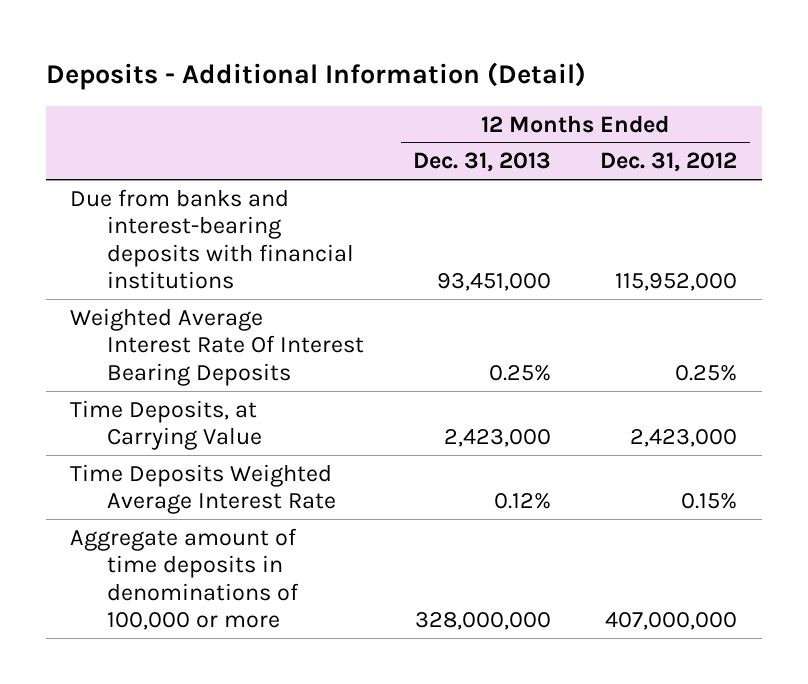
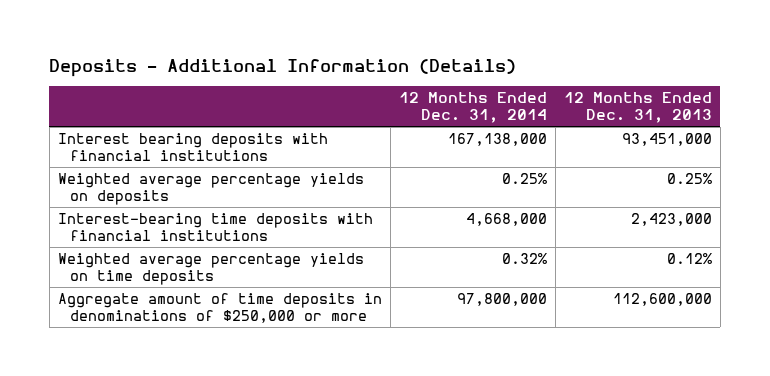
[45,61,586,90] Deposits - Additional Information (Detail) -> [49,58,517,77] Deposits - Additional Information (Details)
[600,152,738,173] Dec. 31, 2012 -> none
none -> [398,92,547,124] 12 Months Ended Dec. 31, 2014
[70,188,355,290] Due from banks and interest-bearing deposits with financial institutions -> [57,133,328,161] Interest bearing deposits with financial institutions
[70,307,365,386] Weighted Average Interest Rate Of Interest Bearing Deposits -> [57,173,364,205] Weighted average percentage yields on deposits
[70,399,263,451] Time Deposits, at Carrying Value -> [57,213,373,241] Interest-bearing time deposits with financial institutions
[70,463,337,515] Time Deposits Weighted Average Interest Rate -> [57,253,364,285] Weighted average percentage yields on time deposits
[70,527,300,631] Aggregate amount of time deposits in denominations of 100,000 or more -> [57,293,382,323] Aggregate amount of time deposits in denominations of $250,000 or more
[415,612,552,631] 328,000,000 -> [612,293,712,307] 112,600,000

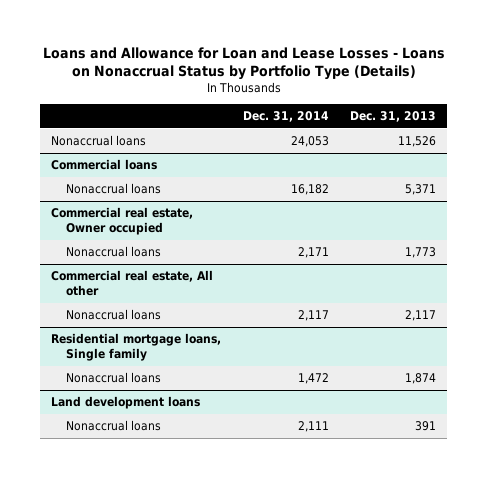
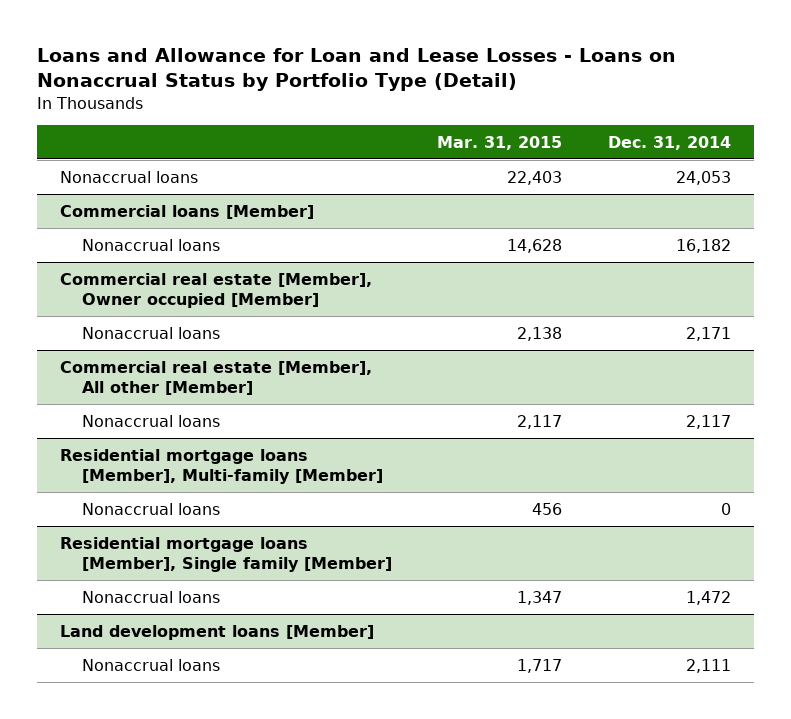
[42,47,445,81] Loans and Allowance for Loan and Lease Losses - Loans on Nonaccrual Status by Portfolio Type (Details) -> [36,47,676,91] Loans and Allowance for Loan and Lease Losses - Loans on Nonaccrual Status by Portfolio Type (Detail)
[350,111,437,123] Dec. 31, 2013 -> none
none -> [437,135,563,150] Mar. 31, 2015
[50,159,157,171] Commercial loans -> [59,204,314,219] Commercial loans [Member]
[50,207,193,235] Commercial real estate, Owner occupied -> [59,272,372,309] Commercial real estate [Member], Owner occupied [Member]
[50,270,213,296] Commercial real estate, All other -> [59,360,372,396] Commercial real estate [Member], All other [Member]
none -> [59,448,383,485] Residential mortgage loans [Member], Multi-family [Member]
none -> [81,502,220,515] Nonaccrual loans
[50,333,221,361] Residential mortgage loans, Single family -> [59,536,392,573] Residential mortgage loans [Member], Single family [Member]
[50,396,200,410] Land development loans -> [59,624,374,640] Land development loans [Member]

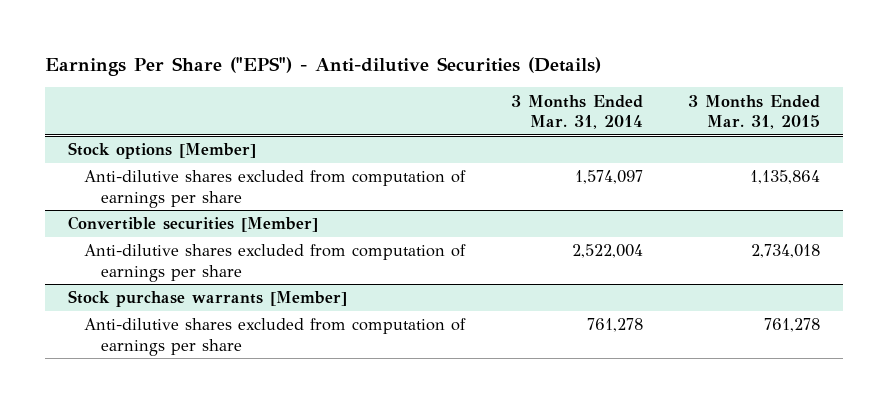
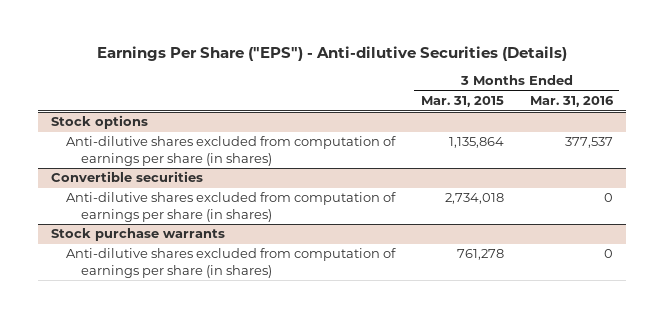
[510,94,643,130] 3 Months Ended Mar. 31, 2014 -> none
none -> [529,96,614,108] Mar. 31, 2016
[67,142,256,160] Stock options [Member] -> [51,115,149,130] Stock options
[84,170,467,208] Anti-dilutive shares excluded from computation of earnings per share -> [65,136,396,166] Anti-dilutive shares excluded from computation of earnings per share (in shares)
[67,216,318,233] Convertible securities [Member] -> [51,171,204,183] Convertible securities
[84,244,467,282] Anti-dilutive shares excluded from computation of earnings per share -> [65,192,396,222] Anti-dilutive shares excluded from computation of earnings per share (in shares)
[67,290,347,308] Stock purchase warrants [Member] -> [51,228,226,242] Stock purchase warrants
[84,318,467,356] Anti-dilutive shares excluded from computation of earnings per share -> [65,248,396,278] Anti-dilutive shares excluded from computation of earnings per share (in shares)

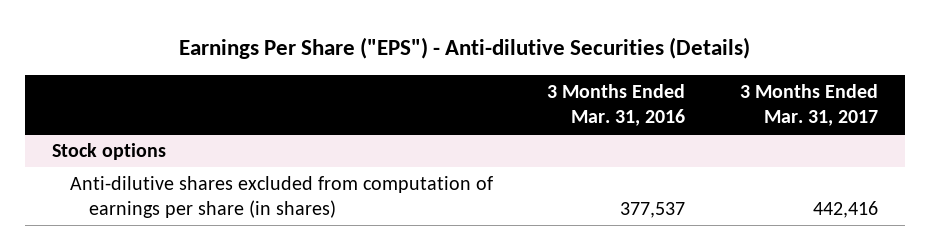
[420,96,504,108] Mar. 31, 2015 -> none
none -> [739,83,878,127] 3 Months Ended Mar. 31, 2017
[51,171,204,183] Convertible securities -> none
[65,192,396,222] Anti-dilutive shares excluded from computation of earnings per share (in shares) -> none
[51,228,226,242] Stock purchase warrants -> none
[65,248,396,278] Anti-dilutive shares excluded from computation of earnings per share (in shares) -> none

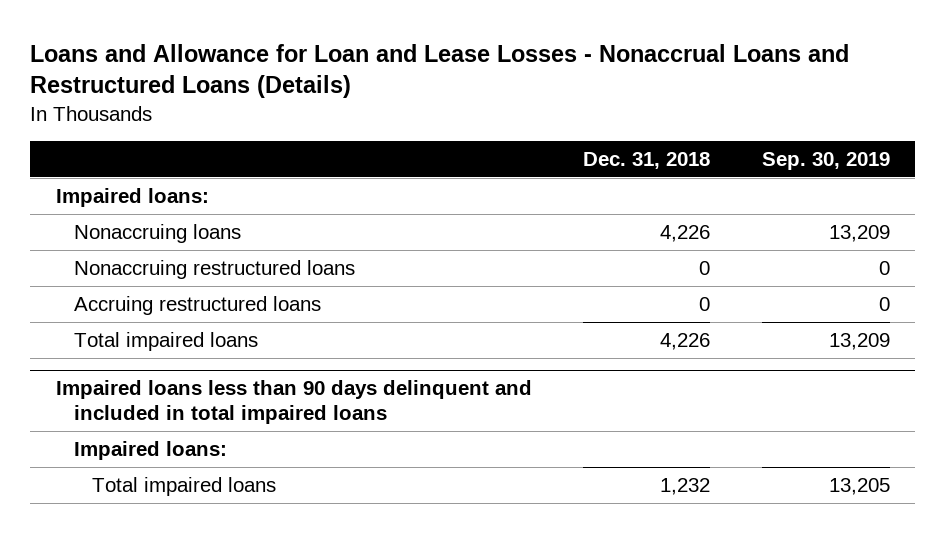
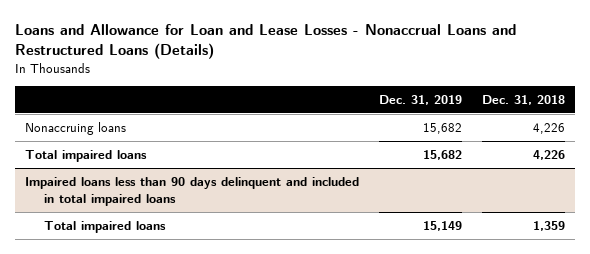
[761,151,890,170] Sep. 30, 2019 -> none
none -> [379,94,463,105] Dec. 31, 2019
[55,187,209,207] Impaired loans: -> none
[74,259,356,279] Nonaccruing restructured loans -> none
[74,295,322,315] Accruing restructured loans -> none
[74,440,228,460] Impaired loans: -> none
[660,477,711,495] 1,232 -> [533,220,566,231] 1,359

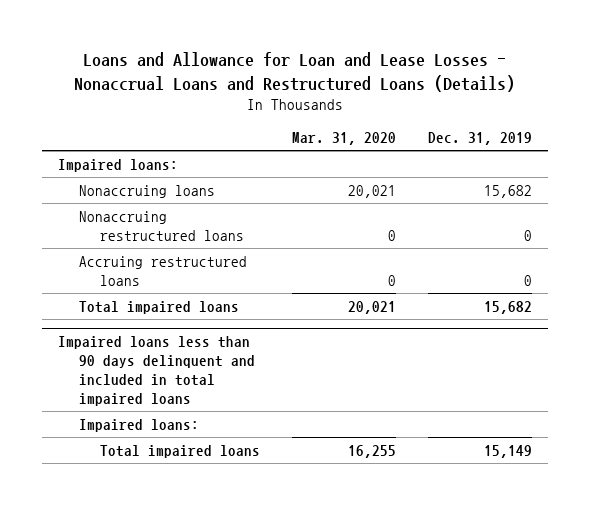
[482,94,566,105] Dec. 31, 2018 -> none
none -> [292,132,397,146] Mar. 31, 2020
none -> [57,158,178,172] Impaired loans:
none -> [78,210,245,241] Nonaccruing restructured loans
none -> [78,255,247,286] Accruing restructured loans
none -> [78,418,199,432] Impaired loans:

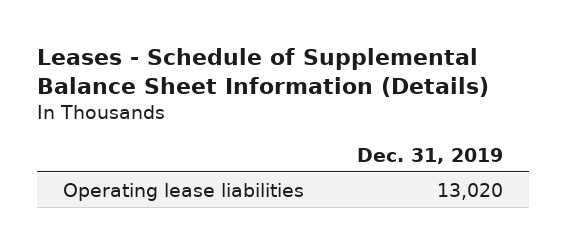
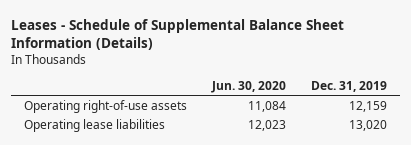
none -> [211,80,287,93] Jun. 30, 2020
none -> [23,99,187,113] Operating right-of-use assets

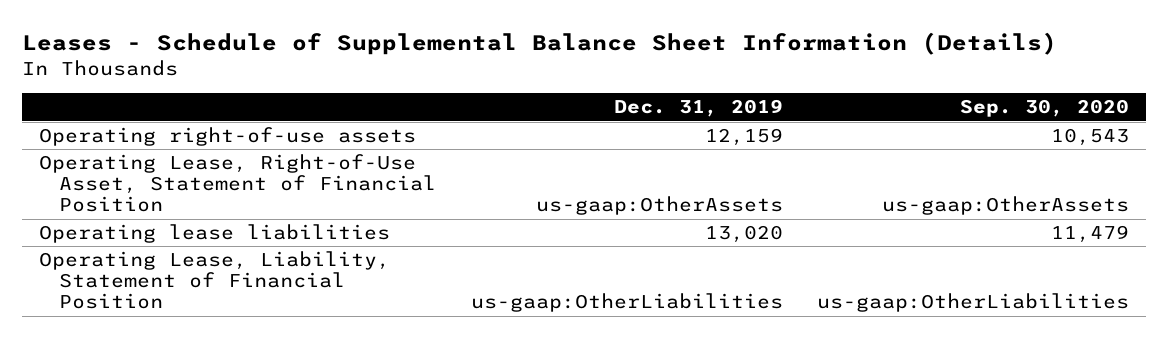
[211,80,287,93] Jun. 30, 2020 -> none
none -> [959,99,1129,118] Sep. 30, 2020
none -> [38,154,437,213] Operating Lease, Right-of-Use Asset, Statement of Financial Position
none -> [38,251,390,310] Operating Lease, Liability, Statement of Financial Position

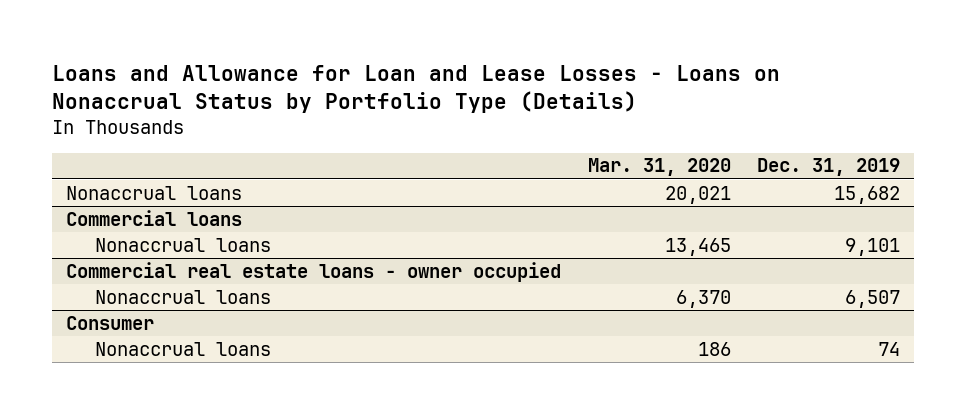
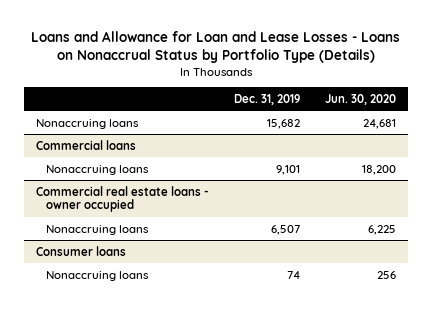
[587,158,731,177] Mar. 31, 2020 -> none
none -> [325,93,397,105] Jun. 30, 2020
[65,185,242,200] Nonaccrual loans -> [36,118,140,129] Nonaccruing loans
[95,237,272,252] Nonaccrual loans -> [45,164,149,175] Nonaccruing loans
[95,289,272,304] Nonaccrual loans -> [45,224,149,235] Nonaccruing loans
[65,315,154,330] Consumer -> [36,245,127,256] Consumer loans
[95,341,272,356] Nonaccrual loans -> [45,270,149,281] Nonaccruing loans

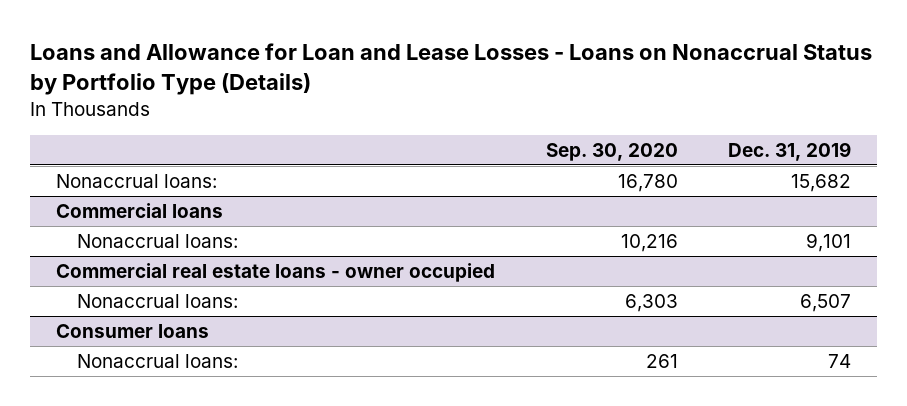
[325,93,397,105] Jun. 30, 2020 -> none
none -> [545,142,678,161] Sep. 30, 2020
[36,118,140,129] Nonaccruing loans -> [55,173,217,188] Nonaccrual loans:
[45,164,149,175] Nonaccruing loans -> [77,233,239,248] Nonaccrual loans:
[45,224,149,235] Nonaccruing loans -> [77,293,239,308] Nonaccrual loans:
[45,270,149,281] Nonaccruing loans -> none
none -> [77,353,239,368] Nonaccrual loans:

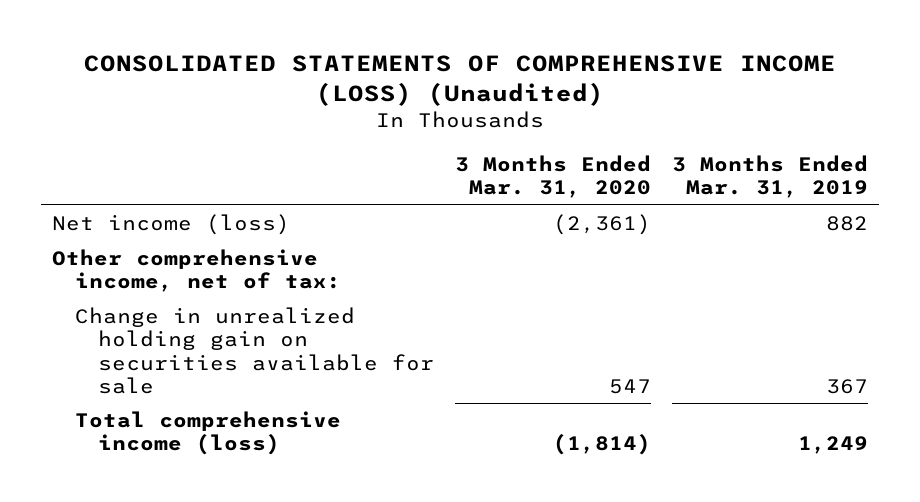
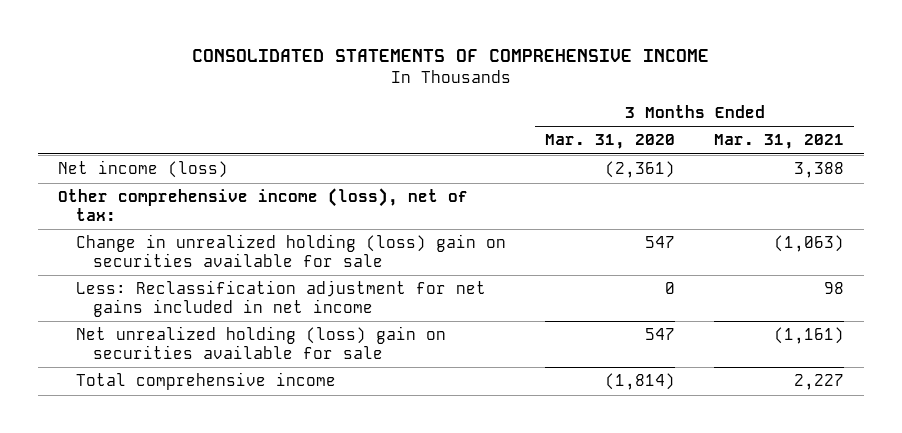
[84,55,837,107] CONSOLIDATED STATEMENTS OF COMPREHENSIVE INCOME (LOSS) (Unaudited) -> [192,49,710,63] CONSOLIDATED STATEMENTS OF COMPREHENSIVE INCOME
[672,154,869,199] 3 Months Ended Mar. 31, 2019 -> none
none -> [714,134,845,150] Mar. 31, 2021
[52,249,341,293] Other comprehensive income, net of tax: -> [58,188,469,221] Other comprehensive income (loss), net of tax:
[74,307,434,394] Change in unrealized holding gain on securities available for sale -> [75,234,506,267] Change in unrealized holding (loss) gain on securities available for sale
none -> [75,280,486,317] Less: Reclassification adjustment for net gains included in net income
none -> [75,326,446,359] Net unrealized holding (loss) gain on securities available for sale
[74,411,341,456] Total comprehensive income (loss) -> [75,372,336,391] Total comprehensive income

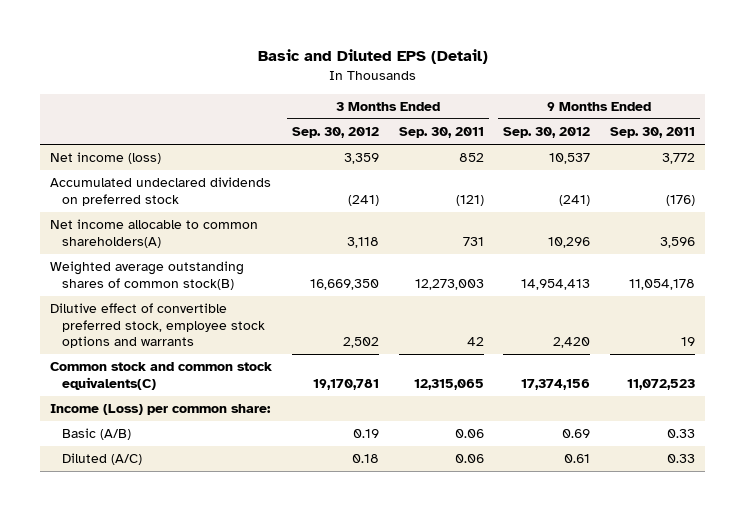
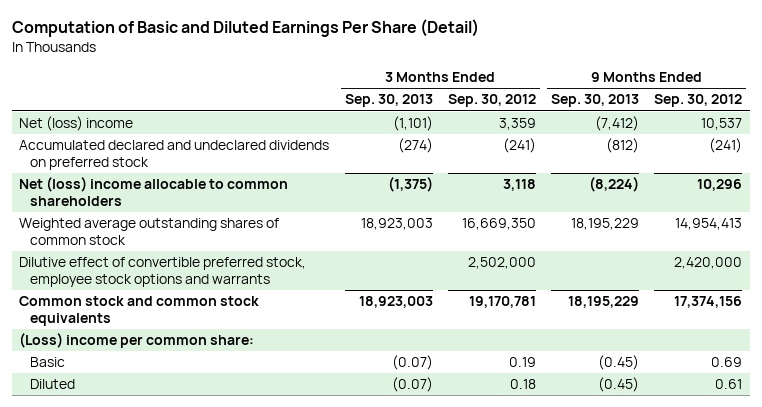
[257,49,488,65] Basic and Diluted EPS (Detail) -> [11,19,479,38] Computation of Basic and Diluted Earnings Per Share (Detail)
[398,127,484,139] Sep. 30, 2011 -> none
[610,127,696,139] Sep. 30, 2011 -> none
none -> [344,94,433,108] Sep. 30, 2013
none -> [551,94,640,108] Sep. 30, 2013
[49,152,161,165] Net income (loss) -> [19,116,134,132] Net (loss) income
[49,177,271,206] Accumulated undeclared dividends on preferred stock -> [19,140,330,171] Accumulated declared and undeclared dividends on preferred stock
[49,219,258,248] Net income allocable to common shareholders(A) -> [19,177,289,207] Net (loss) income allocable to common shareholders
[49,261,244,290] Weighted average outstanding shares of common stock(B) -> [19,218,280,246] Weighted average outstanding shares of common stock
[342,337,379,349] 2,502 -> [467,257,536,270] 2,502,000
[553,337,591,349] 2,420 -> [674,257,743,270] 2,420,000
[49,362,272,390] Common stock and common stock equivalents(C) -> [19,296,260,327] Common stock and common stock equivalents
[49,404,271,416] Income (Loss) per common share: -> [19,333,255,349] (Loss) income per common share:
[61,428,131,441] Basic (A/B) -> [29,357,65,368] Basic
[61,453,142,466] Diluted (A/C) -> [29,379,75,390] Diluted

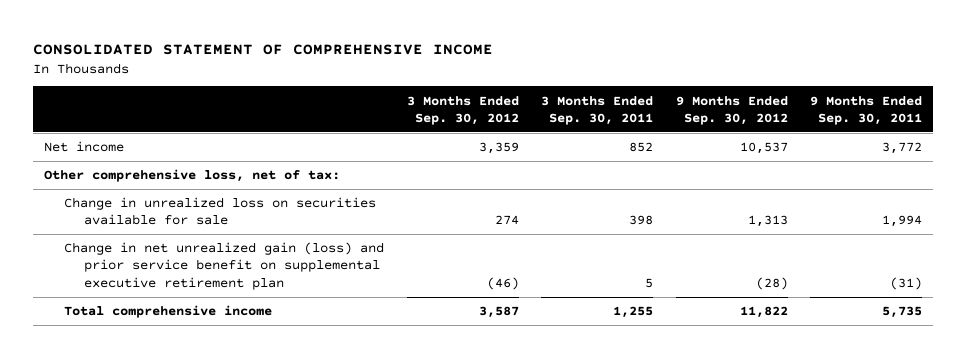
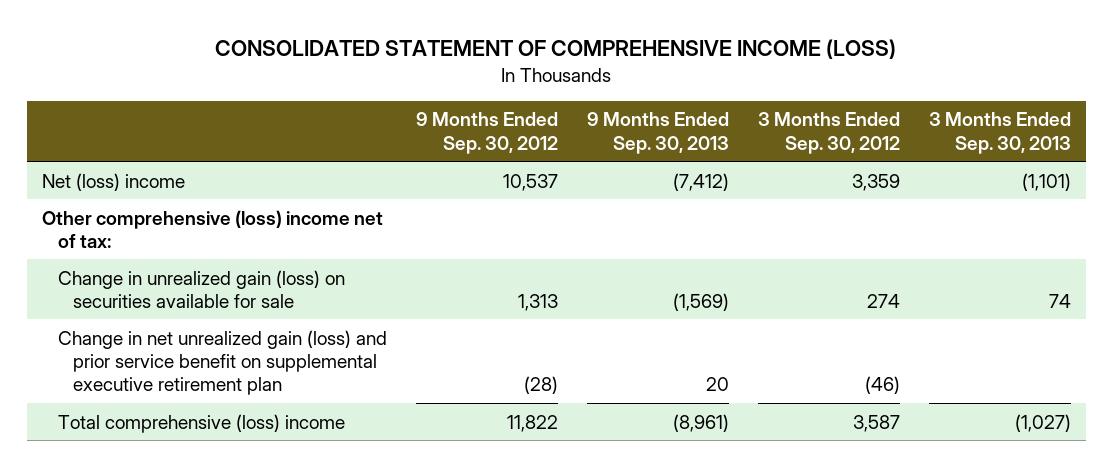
[32,44,493,56] CONSOLIDATED STATEMENT OF COMPREHENSIVE INCOME -> [215,39,897,60] CONSOLIDATED STATEMENT OF COMPREHENSIVE INCOME (LOSS)
[541,95,654,125] 3 Months Ended Sep. 30, 2011 -> none
[810,95,923,125] 9 Months Ended Sep. 30, 2011 -> none
none -> [586,112,729,154] 9 Months Ended Sep. 30, 2013
none -> [929,112,1072,154] 3 Months Ended Sep. 30, 2013
[43,141,124,153] Net income -> [41,172,185,191] Net (loss) income
[43,169,340,183] Other comprehensive loss, net of tax: -> [41,209,383,248] Other comprehensive (loss) income net of tax:
[64,197,377,226] Change in unrealized loss on securities available for sale -> [57,269,345,308] Change in unrealized gain (loss) on securities available for sale
[64,305,273,319] Total comprehensive income -> [57,413,345,433] Total comprehensive (loss) income

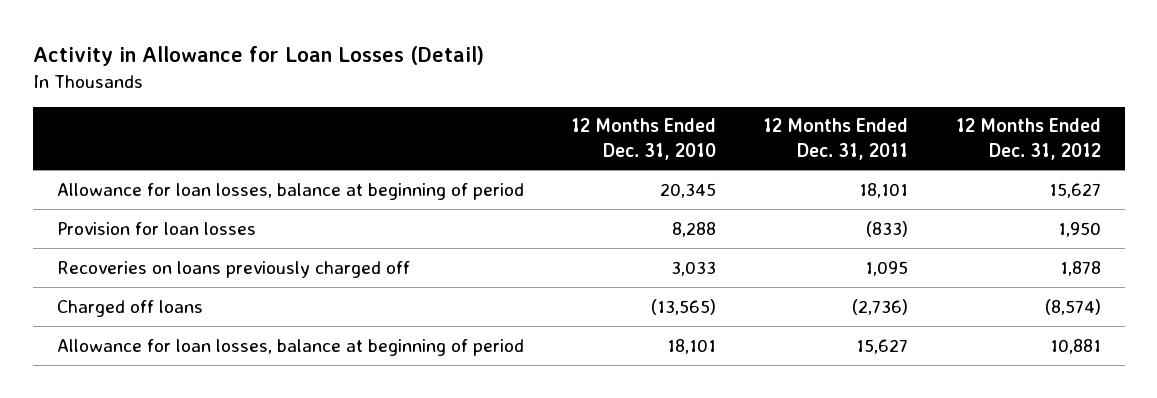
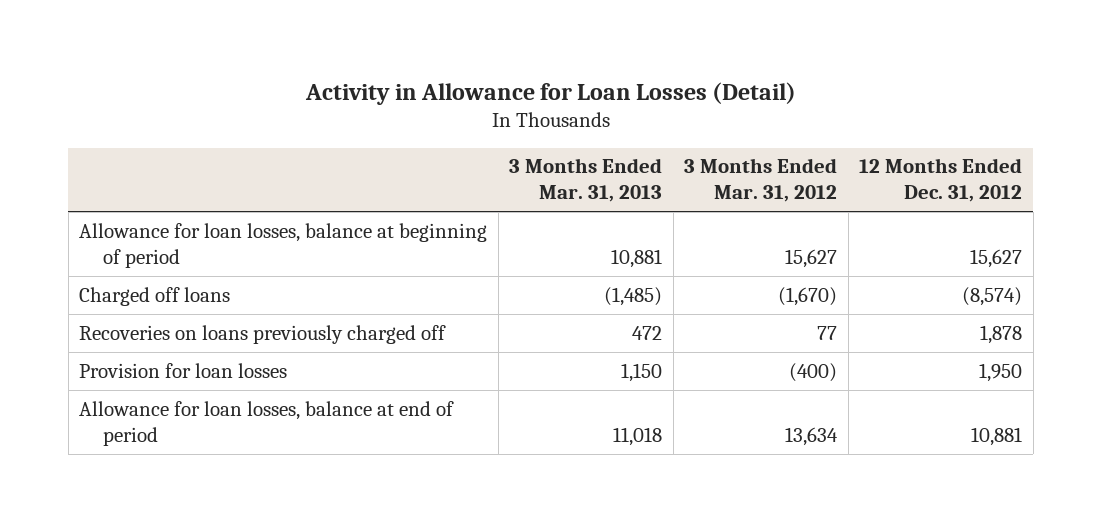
[570,118,716,160] 12 Months Ended Dec. 31, 2010 -> none
[763,118,909,160] 12 Months Ended Dec. 31, 2011 -> none
none -> [509,158,663,203] 3 Months Ended Mar. 31, 2013
none -> [684,158,838,203] 3 Months Ended Mar. 31, 2012
[56,260,410,278] Recoveries on loans previously charged off -> [79,324,447,344] Recoveries on loans previously charged off
[56,221,256,235] Provision for loan losses -> [79,362,288,378] Provision for loan losses
[56,338,524,356] Allowance for loan losses, balance at beginning of period -> [79,400,455,446] Allowance for loan losses, balance at end of period

